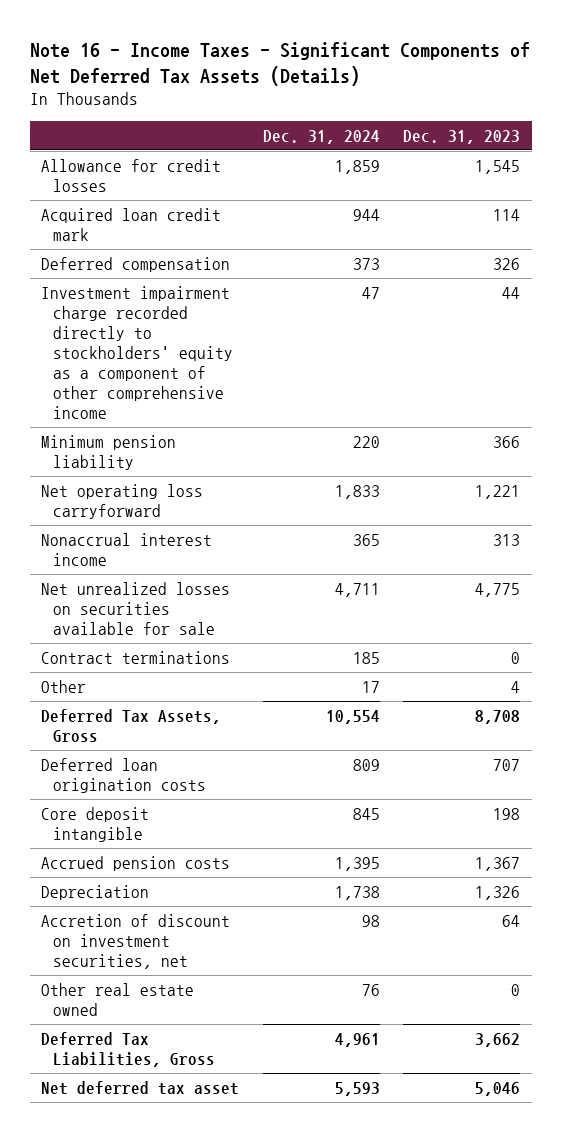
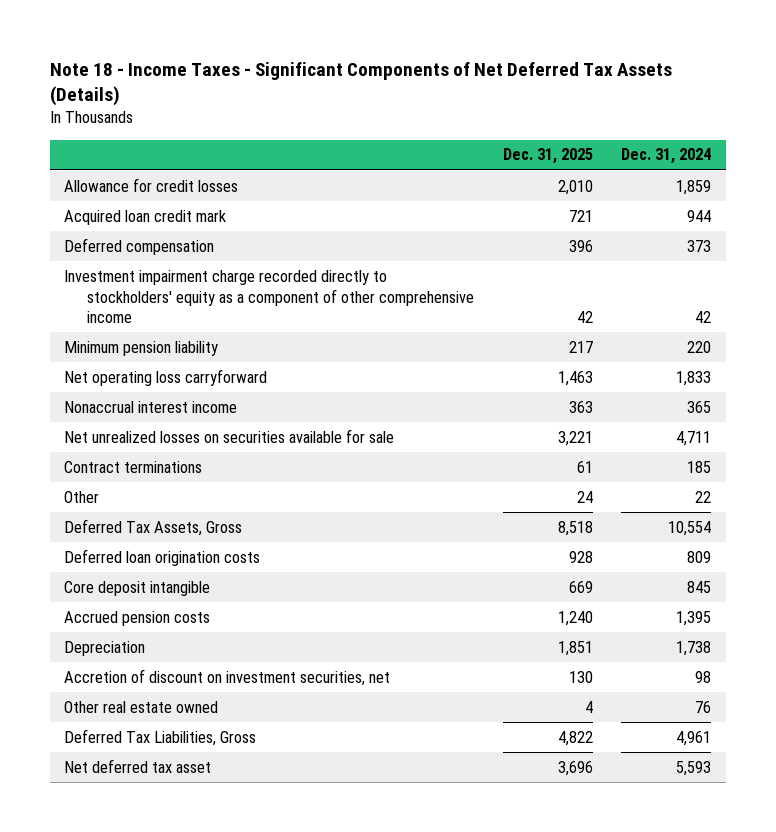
[29,41,530,86] Note 16 - Income Taxes - Significant Components of Net Deferred Tax Assets (Details) -> [50,61,673,107] Note 18 - Income Taxes - Significant Components of Net Deferred Tax Assets (Details)
[403,129,521,144] Dec. 31, 2023 -> none
none -> [502,148,593,165] Dec. 31, 2025
[361,286,380,299] 47 -> [695,311,712,324] 42
[361,680,380,693] 17 -> [695,490,712,503] 22

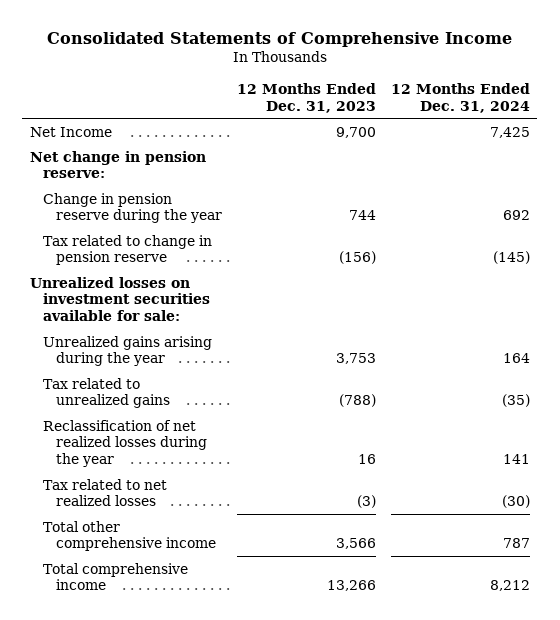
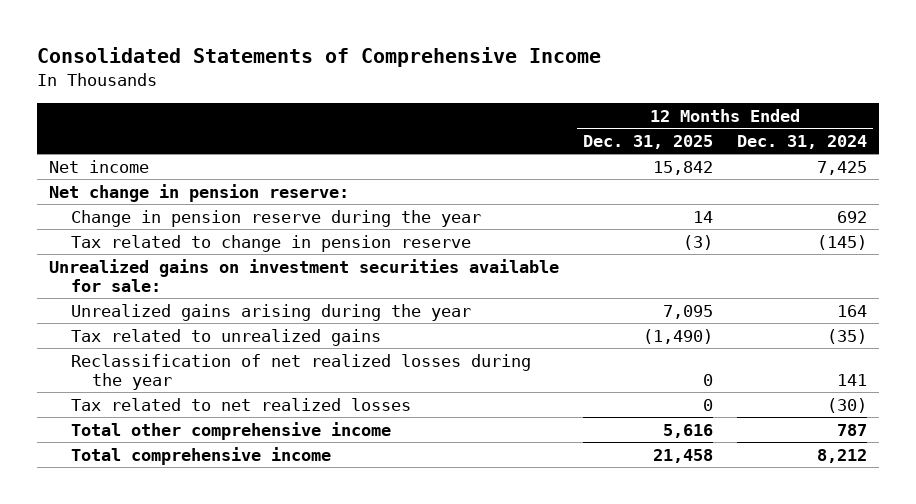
[237,82,377,113] 12 Months Ended Dec. 31, 2023 -> none
none -> [582,134,713,149] Dec. 31, 2025
[29,126,112,137] Net Income -> [49,159,150,173] Net income
[29,276,211,322] Unrealized losses on investment securities available for sale: -> [49,258,560,293] Unrealized gains on investment securities available for sale:

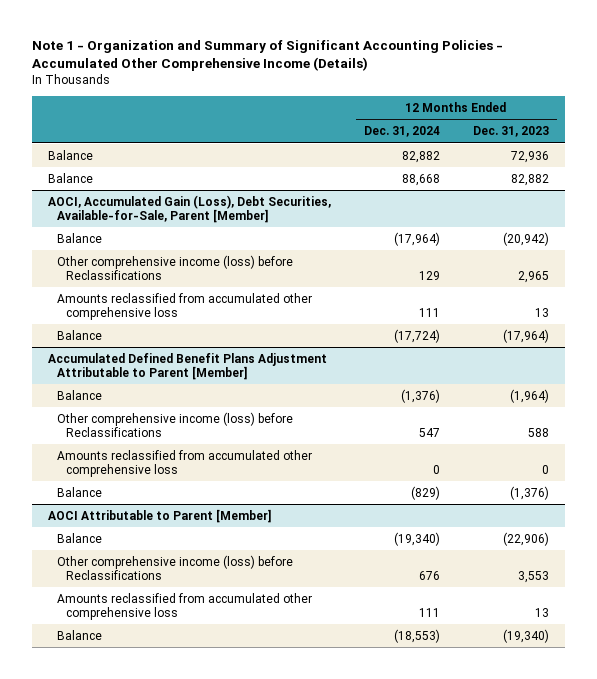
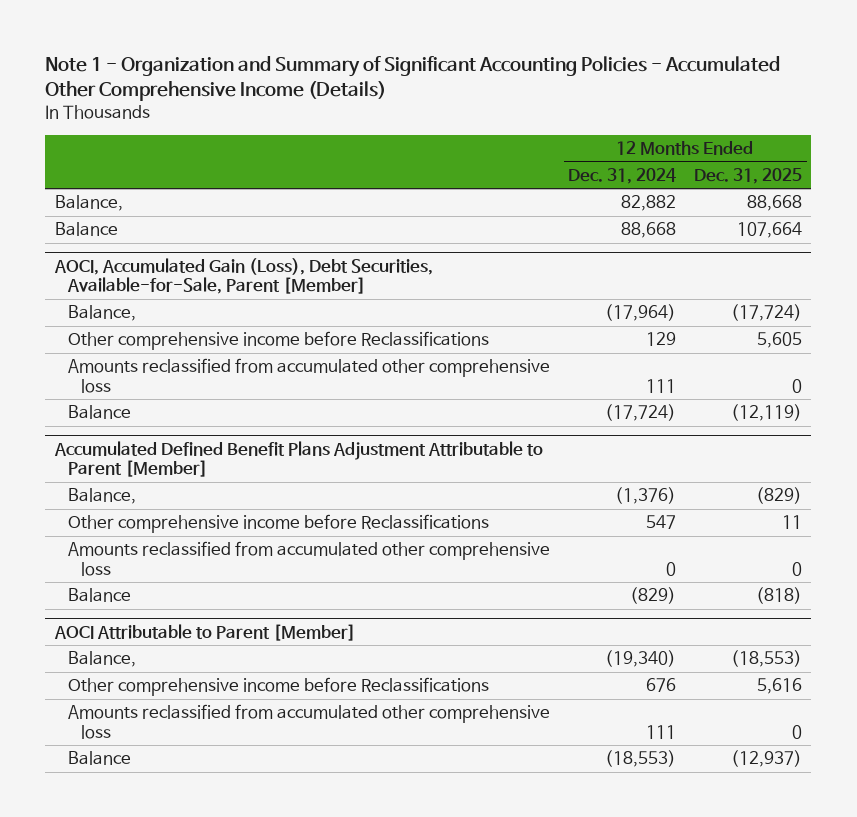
[472,126,549,138] Dec. 31, 2023 -> none
none -> [694,167,803,184] Dec. 31, 2025
[48,149,94,160] Balance -> [54,195,123,212] Balance,
[56,232,102,243] Balance -> [67,305,136,322] Balance,
[56,254,293,280] Other comprehensive income (loss) before Reclassifications -> [67,331,489,351] Other comprehensive income before Reclassifications
[56,389,102,400] Balance -> [67,488,136,505] Balance,
[56,411,293,437] Other comprehensive income (loss) before Reclassifications -> [67,514,489,534] Other comprehensive income before Reclassifications
[56,532,102,543] Balance -> [67,651,136,668] Balance,
[56,554,293,580] Other comprehensive income (loss) before Reclassifications -> [67,677,489,697] Other comprehensive income before Reclassifications

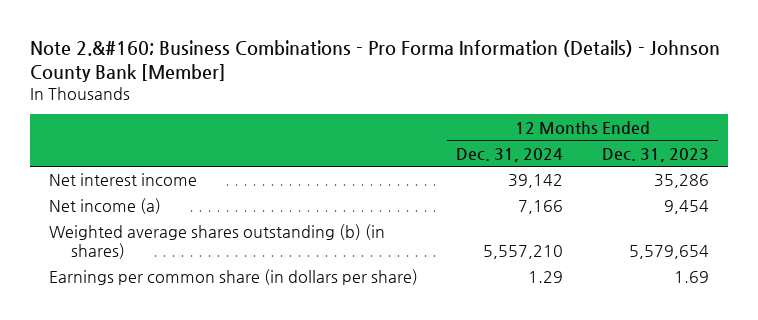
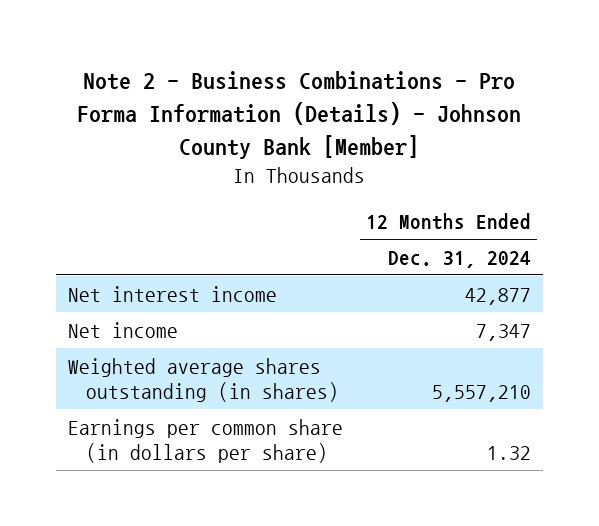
[30,40,721,83] Note 2.&#160; Business Combinations - Pro Forma Information (Details) - Johnson County Bank [Member] -> [77,71,522,159] Note 2 - Business Combinations - Pro Forma Information (Details) - Johnson County Bank [Member]
[601,147,709,162] Dec. 31, 2023 -> none
[508,174,564,189] 39,142 -> [465,287,532,305] 42,877
[49,198,162,215] Net income (a) -> [67,321,178,338] Net income
[518,200,564,215] 7,166 -> [476,323,532,341] 7,347
[49,224,386,260] Weighted average shares outstanding (b) (in shares) -> [67,357,339,403] Weighted average shares outstanding (in shares)
[528,271,564,284] 1.29 -> [487,446,532,461] 1.32

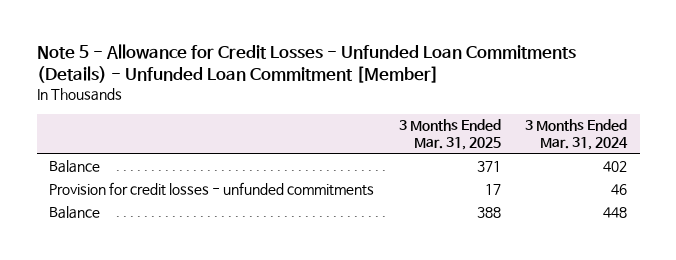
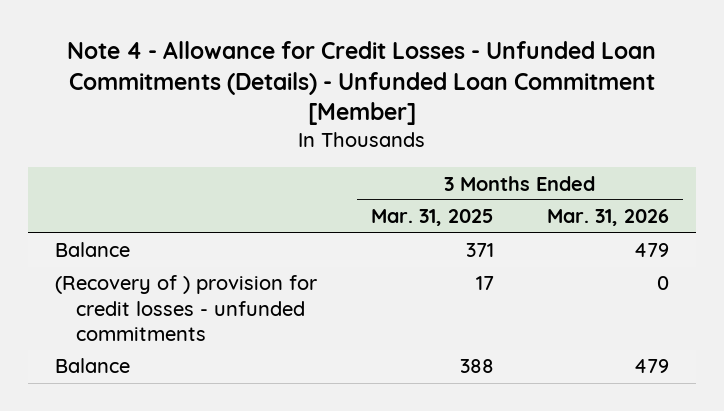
[36,44,576,84] Note 5 - Allowance for Credit Losses - Unfunded Loan Commitments (Details) - Unfunded Loan Commitment [Member] -> [67,40,657,126] Note 4 - Allowance for Credit Losses - Unfunded Loan Commitments (Details) - Unfunded Loan Commitment [Member]
[525,119,629,150] 3 Months Ended Mar. 31, 2024 -> none
none -> [547,209,670,227] Mar. 31, 2026
[48,181,374,196] Provision for credit losses - unfunded commitments -> [54,275,317,342] (Recovery of ) provision for credit losses - unfunded commitments

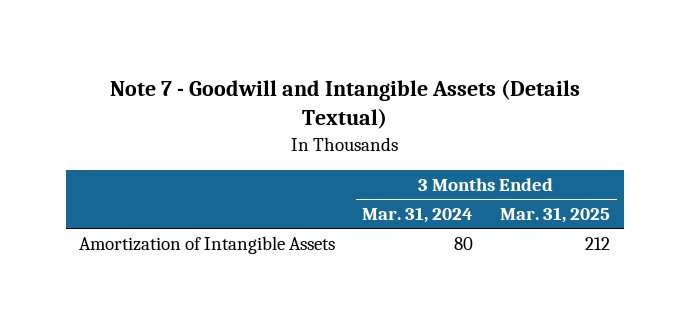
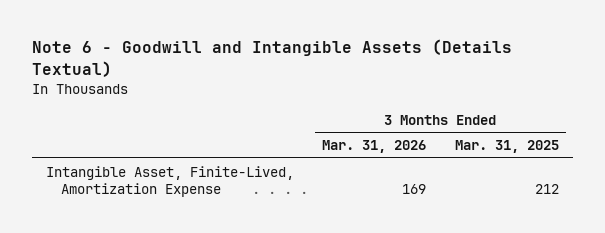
[109,78,580,130] Note 7 - Goodwill and Intangible Assets (Details Textual) -> [31,39,512,78] Note 6 - Goodwill and Intangible Assets (Details Textual)
[362,207,474,224] Mar. 31, 2024 -> none
none -> [322,140,427,154] Mar. 31, 2026
[79,235,336,254] Amortization of Intangible Assets -> [46,165,295,197] Intangible Asset, Finite-Lived, Amortization Expense

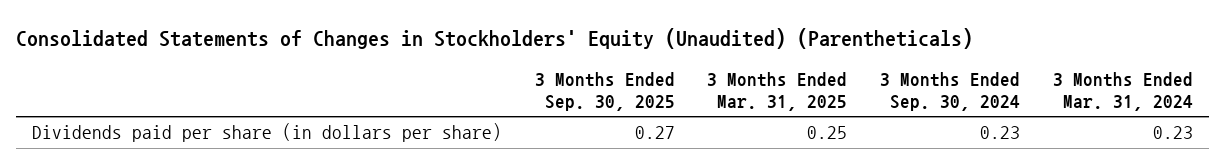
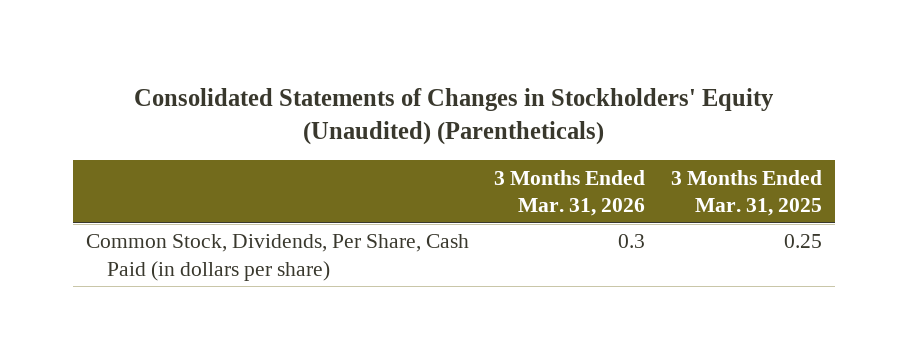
[534,71,675,111] 3 Months Ended Sep. 30, 2025 -> none
[880,71,1021,111] 3 Months Ended Sep. 30, 2024 -> none
[1052,71,1193,111] 3 Months Ended Mar. 31, 2024 -> none
none -> [494,169,646,216] 3 Months Ended Mar. 31, 2026
[32,123,503,143] Dividends paid per share (in dollars per share) -> [85,234,469,281] Common Stock, Dividends, Per Share, Cash Paid (in dollars per share)

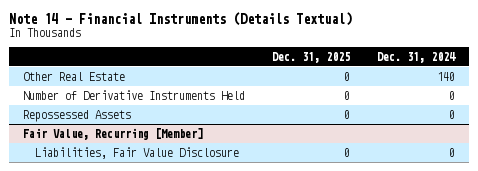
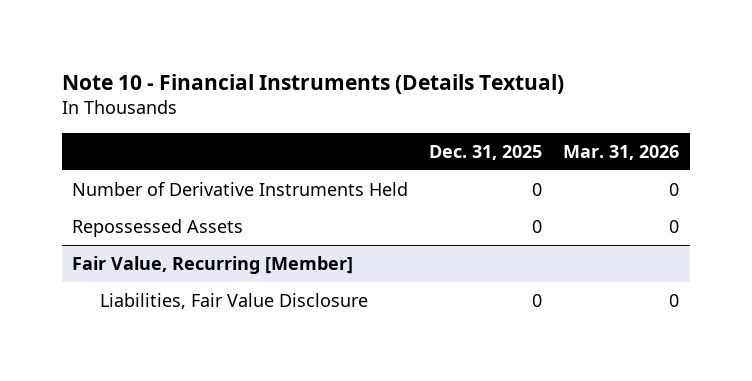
[8,11,352,26] Note 14 - Financial Instruments (Details Textual) -> [61,73,564,94] Note 10 - Financial Instruments (Details Textual)
[377,51,457,63] Dec. 31, 2024 -> none
none -> [563,144,680,160] Mar. 31, 2026
[22,71,125,81] Other Real Estate -> none

